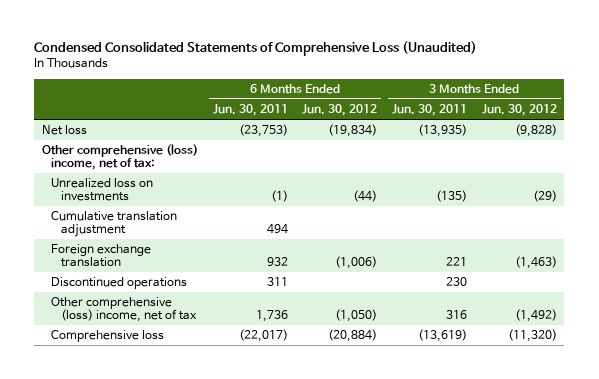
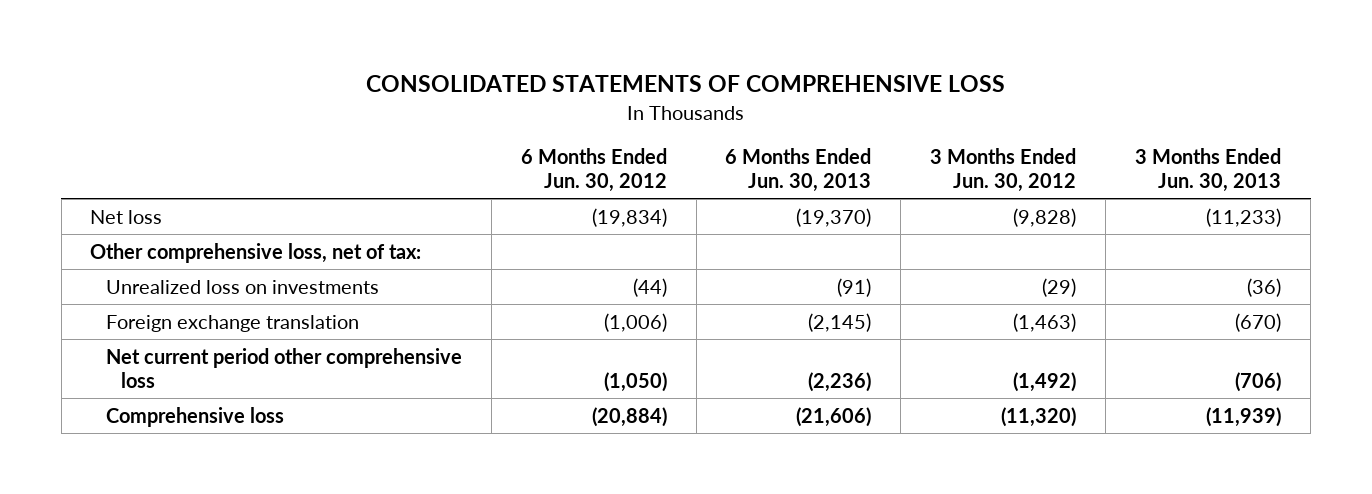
[34,40,478,56] Condensed Consolidated Statements of Comprehensive Loss (Unaudited) -> [365,75,1005,93] CONSOLIDATED STATEMENTS OF COMPREHENSIVE LOSS
[212,104,288,117] Jun. 30, 2011 -> none
[392,104,468,117] Jun. 30, 2011 -> none
none -> [725,148,872,193] 6 Months Ended Jun. 30, 2013
none -> [1135,148,1282,193] 3 Months Ended Jun. 30, 2013
[41,144,198,171] Other comprehensive (loss) income, net of tax: -> [90,242,422,263] Other comprehensive loss, net of tax:
[51,211,178,238] Cumulative translation adjustment -> none
[51,277,188,290] Discontinued operations -> none
[51,297,197,323] Other comprehensive (loss) income, net of tax -> [105,347,462,388] Net current period other comprehensive loss

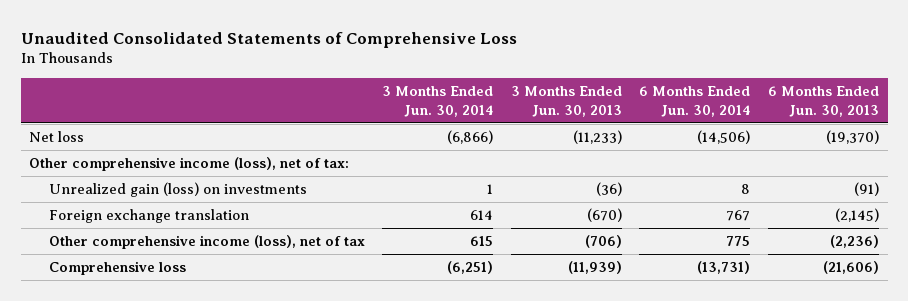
[365,75,1005,93] CONSOLIDATED STATEMENTS OF COMPREHENSIVE LOSS -> [20,31,517,48] Unaudited Consolidated Statements of Comprehensive Loss
[520,148,667,193] 6 Months Ended Jun. 30, 2012 -> none
[930,148,1077,193] 3 Months Ended Jun. 30, 2012 -> none
none -> [382,86,494,118] 3 Months Ended Jun. 30, 2014
none -> [639,86,751,118] 6 Months Ended Jun. 30, 2014
[90,242,422,263] Other comprehensive loss, net of tax: -> [29,156,350,171] Other comprehensive income (loss), net of tax:
[105,279,379,294] Unrealized loss on investments -> [48,181,307,197] Unrealized gain (loss) on investments
[105,347,462,388] Net current period other comprehensive loss -> [48,234,365,249] Other comprehensive income (loss), net of tax

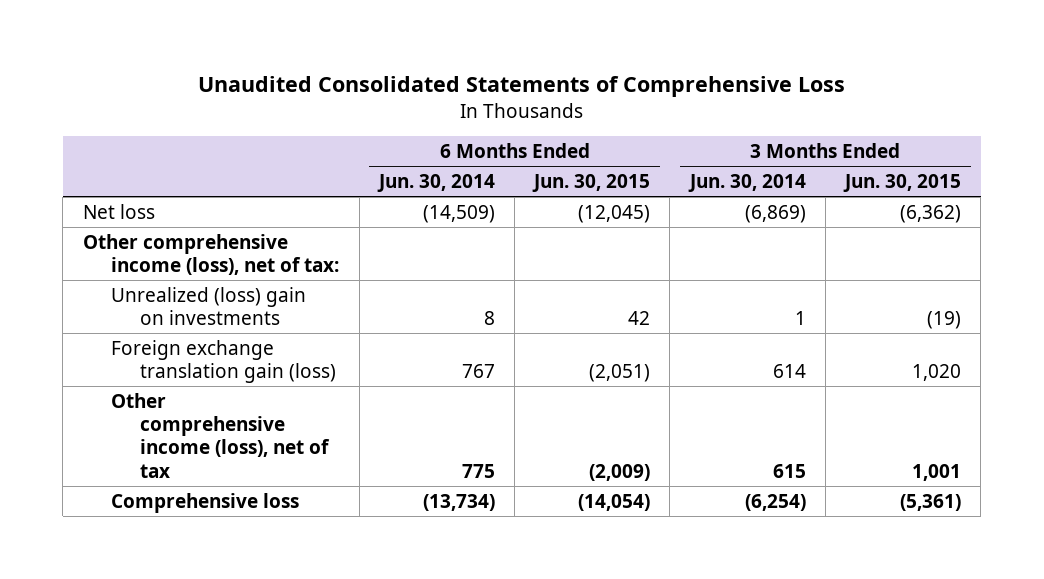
[510,86,622,118] 3 Months Ended Jun. 30, 2013 -> none
[767,86,879,118] 6 Months Ended Jun. 30, 2013 -> none
none -> [532,173,651,192] Jun. 30, 2015
none -> [843,173,962,192] Jun. 30, 2015
[447,129,494,144] (6,866) -> [744,204,806,223] (6,869)
[697,129,751,144] (14,506) -> [422,204,495,223] (14,509)
[48,181,307,197] Unrealized gain (loss) on investments -> [111,286,307,326] Unrealized (loss) gain on investments
[48,208,249,223] Foreign exchange translation -> [111,339,337,384] Foreign exchange translation gain (loss)
[447,260,494,274] (6,251) -> [744,493,806,511] (6,254)
[697,260,751,274] (13,731) -> [422,493,495,511] (13,734)

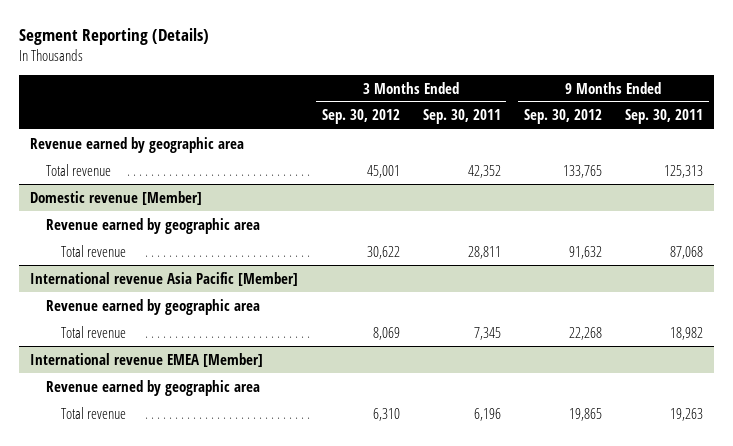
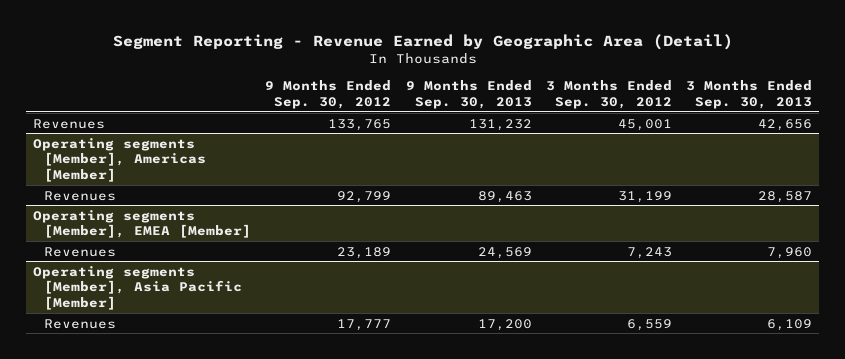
[18,28,209,46] Segment Reporting (Details) -> [112,33,733,50] Segment Reporting - Revenue Earned by Geographic Area (Detail)
[422,109,501,125] Sep. 30, 2011 -> none
[624,109,703,125] Sep. 30, 2011 -> none
none -> [405,80,532,110] 9 Months Ended Sep. 30, 2013
none -> [686,80,813,110] 3 Months Ended Sep. 30, 2013
[30,136,245,153] Revenue earned by geographic area -> none
[30,190,203,205] Domestic revenue [Member] -> none
[45,217,260,234] Revenue earned by geographic area -> none
[60,244,126,257] Total revenue -> none
[30,271,299,286] International revenue Asia Pacific [Member] -> none
[45,298,260,315] Revenue earned by geographic area -> none
[60,325,126,338] Total revenue -> none
[30,352,264,367] International revenue EMEA [Member] -> none
[45,379,260,396] Revenue earned by geographic area -> none
[60,406,126,419] Total revenue -> none
[45,163,111,176] Total revenue -> [33,118,106,129] Revenues
none -> [33,137,207,183] Operating segments [Member], Americas [Member]
none -> [44,190,117,201] Revenues
none -> [33,209,252,239] Operating segments [Member], EMEA [Member]
none -> [44,246,117,257] Revenues
none -> [33,265,243,311] Operating segments [Member], Asia Pacific [Member]
none -> [44,318,117,329] Revenues

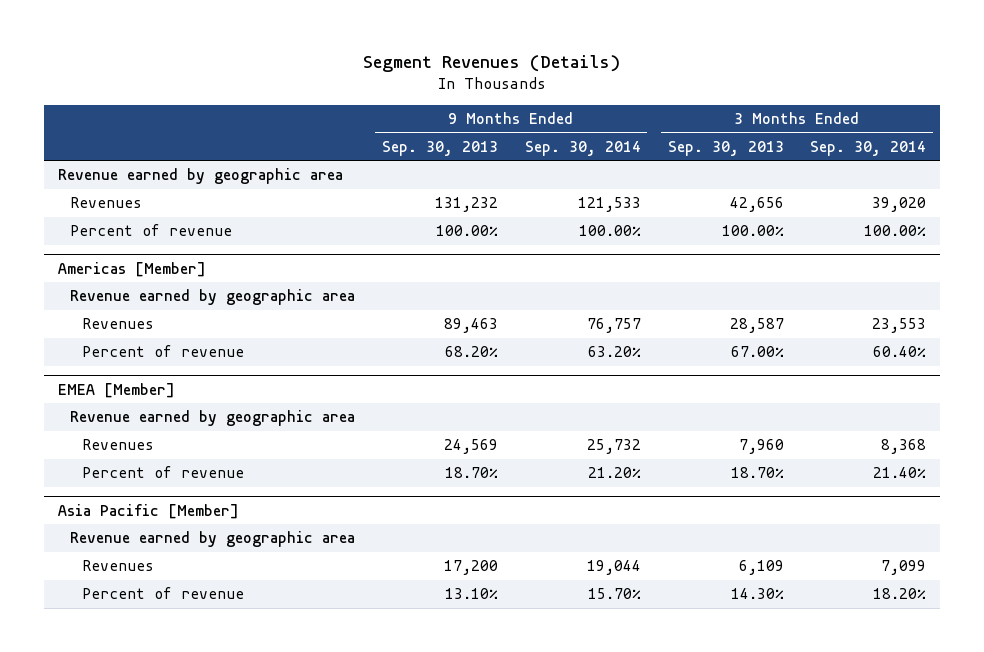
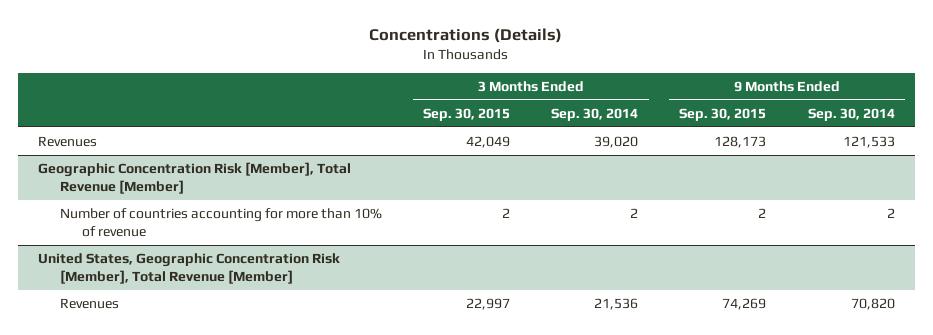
[363,55,621,73] Segment Revenues (Details) -> [369,27,563,43] Concentrations (Details)
[381,140,498,156] Sep. 30, 2013 -> none
[667,140,784,156] Sep. 30, 2013 -> none
none -> [423,107,511,121] Sep. 30, 2015
none -> [679,107,767,121] Sep. 30, 2015
[57,168,343,185] Revenue earned by geographic area -> none
[69,224,232,237] Percent of revenue -> none
[57,261,206,277] Americas [Member] -> none
[69,289,355,306] Revenue earned by geographic area -> none
[82,345,245,358] Percent of revenue -> none
[57,382,175,398] EMEA [Member] -> none
[69,410,355,427] Revenue earned by geographic area -> none
[82,439,155,451] Revenues -> none
[82,466,245,479] Percent of revenue -> none
[57,503,239,519] Asia Pacific [Member] -> none
[69,531,355,548] Revenue earned by geographic area -> none
[82,560,155,572] Revenues -> none
[82,587,245,600] Percent of revenue -> none
none -> [38,162,352,194] Geographic Concentration Risk [Member], Total Revenue [Member]
none -> [60,208,383,237] Number of countries accounting for more than 10% of revenue
none -> [38,253,341,284] United States, Geographic Concentration Risk [Member], Total Revenue [Member]
[586,318,641,334] 76,757 -> [850,298,895,311] 70,820
[872,318,927,334] 23,553 -> [594,298,639,311] 21,536

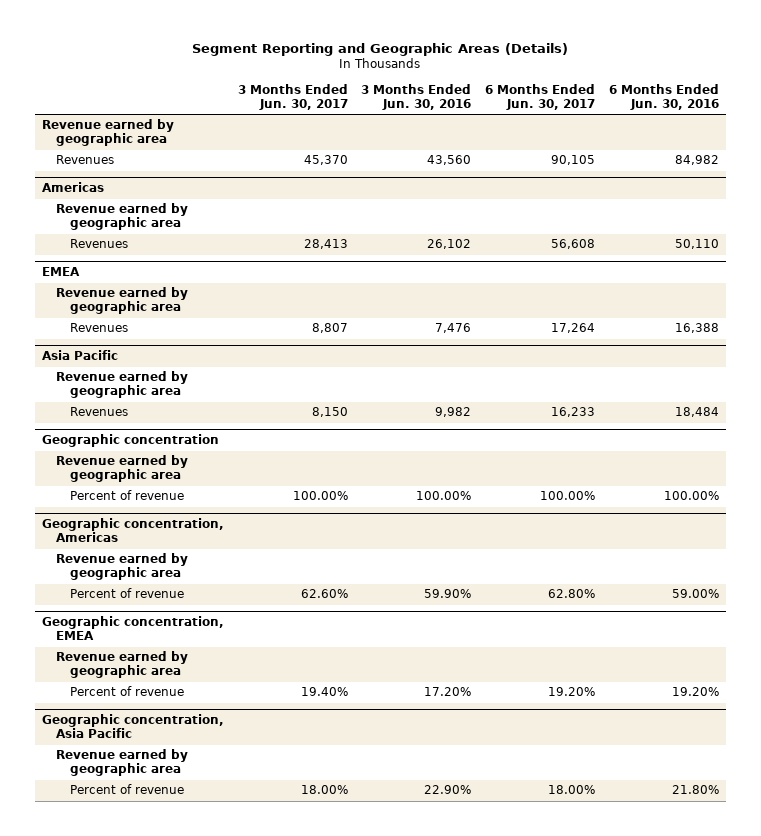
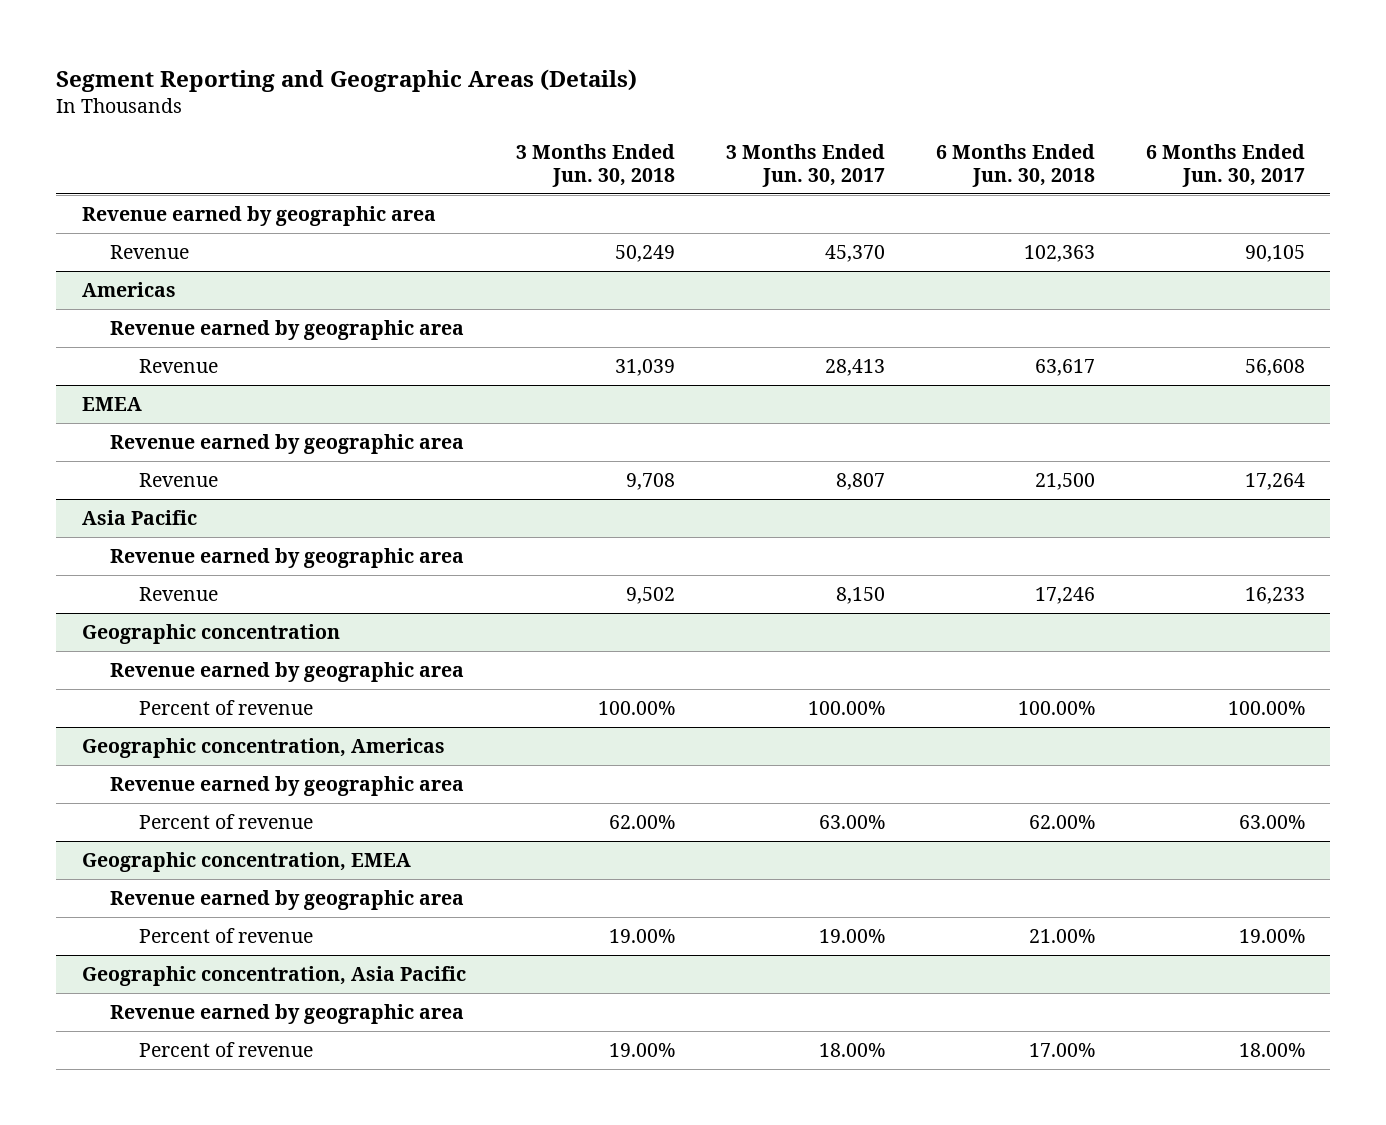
[361,84,472,111] 3 Months Ended Jun. 30, 2016 -> none
[608,84,719,111] 6 Months Ended Jun. 30, 2016 -> none
none -> [516,144,676,188] 3 Months Ended Jun. 30, 2018
none -> [935,144,1095,188] 6 Months Ended Jun. 30, 2018
[55,155,114,165] Revenues -> [110,244,190,259] Revenue
[69,239,128,249] Revenues -> [138,358,218,373] Revenue
[69,323,128,333] Revenues -> [138,472,218,487] Revenue
[69,407,128,417] Revenues -> [138,586,218,601] Revenue
[300,589,348,599] 62.60% -> [819,814,886,829] 63.00%
[548,589,596,599] 62.80% -> [1238,814,1305,829] 63.00%
[300,687,348,697] 19.40% -> [819,928,886,943] 19.00%
[548,687,596,697] 19.20% -> [1238,928,1305,943] 19.00%

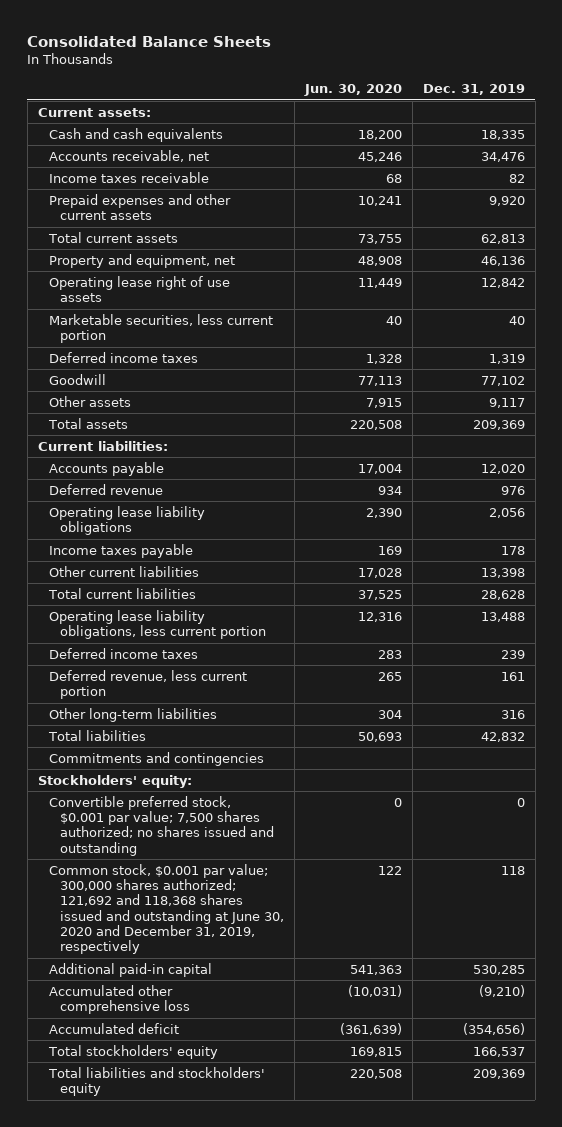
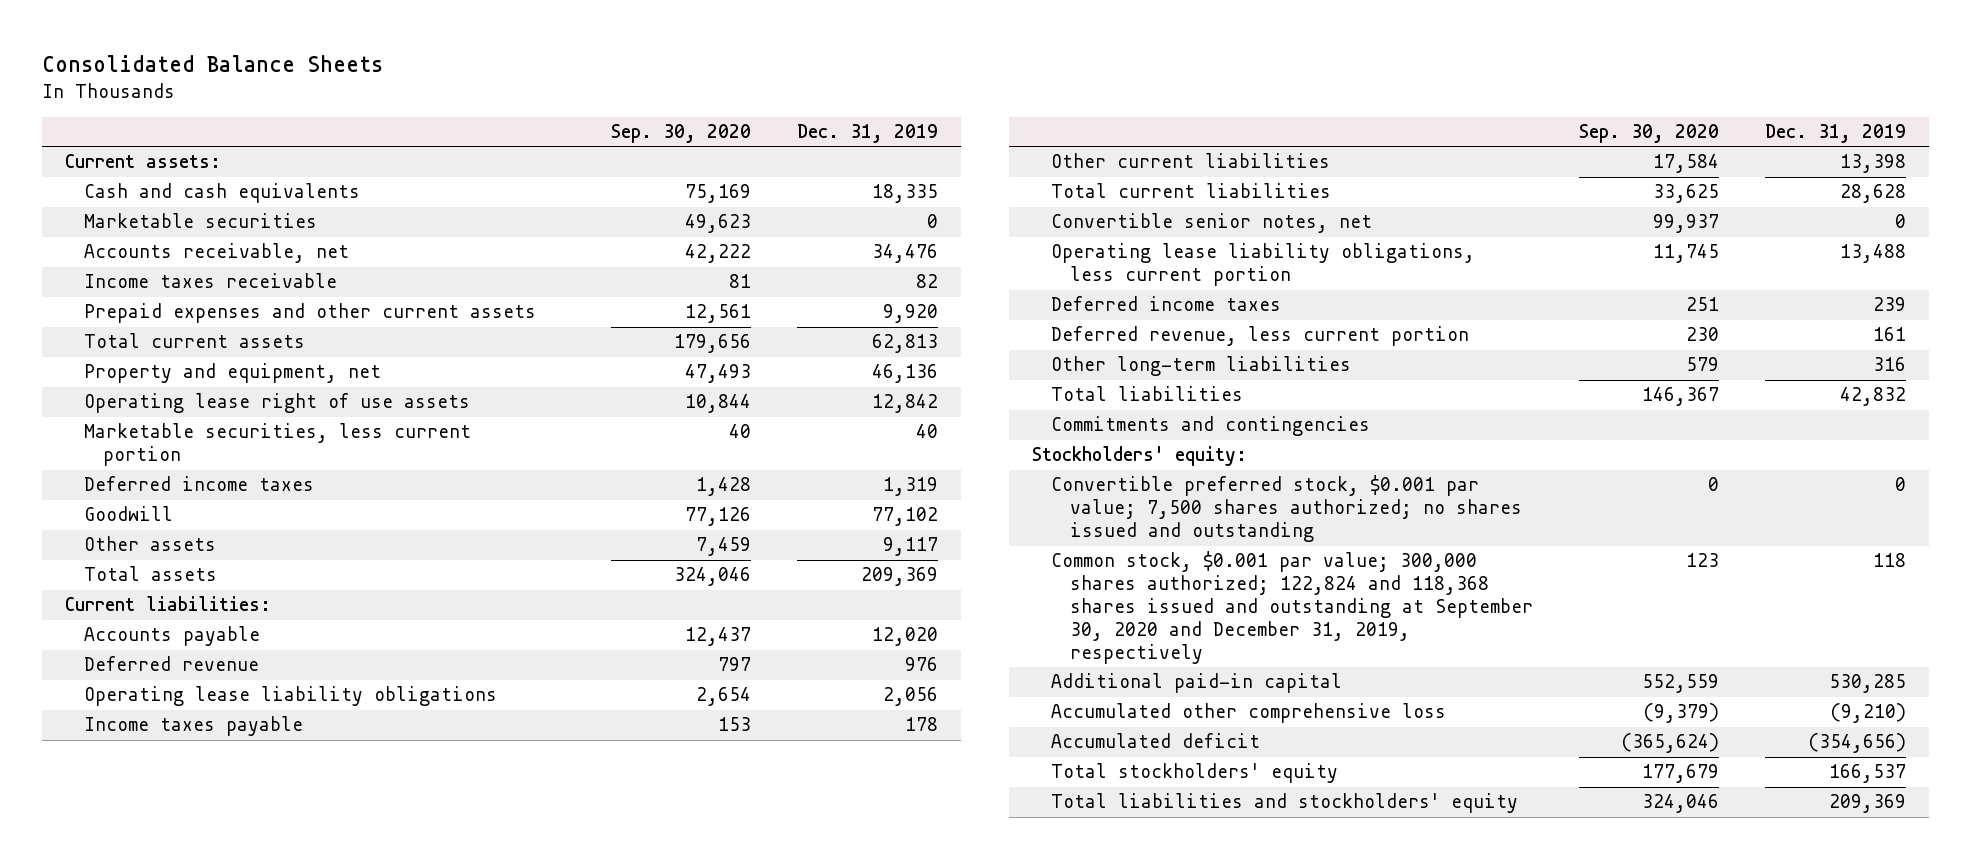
[303,84,402,97] Jun. 30, 2020 -> none
none -> [611,124,752,144] Sep. 30, 2020
none -> [83,213,317,229] Marketable securities
none -> [1051,213,1373,234] Convertible senior notes, net
[48,863,284,955] Common stock, $0.001 par value; 300,000 shares authorized; 121,692 and 118,368 shares issued and outstanding at June 30, 2020 and December 31, 2019, respectively -> [1051,551,1534,665] Common stock, $0.001 par value; 300,000 shares authorized; 122,824 and 118,368 shares issued and outstanding at September 30, 2020 and December 31, 2019, respectively

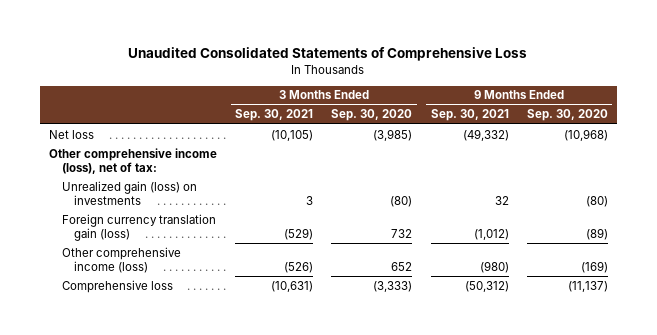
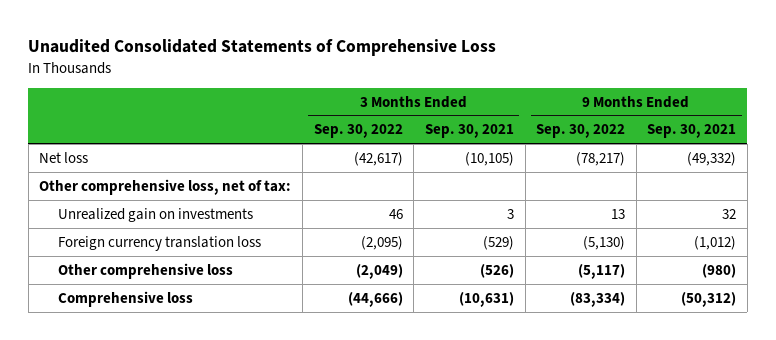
[331,109,413,122] Sep. 30, 2020 -> none
[526,109,608,122] Sep. 30, 2020 -> none
none -> [313,124,403,139] Sep. 30, 2022
none -> [536,124,626,139] Sep. 30, 2022
[49,147,218,174] Other comprehensive income (loss), net of tax: -> [39,178,292,195] Other comprehensive loss, net of tax:
[61,180,197,205] Unrealized gain (loss) on investments -> [58,207,254,222] Unrealized gain on investments
[61,213,216,241] Foreign currency translation gain (loss) -> [58,235,262,251] Foreign currency translation loss
[61,246,181,273] Other comprehensive income (loss) -> [58,262,234,279] Other comprehensive loss

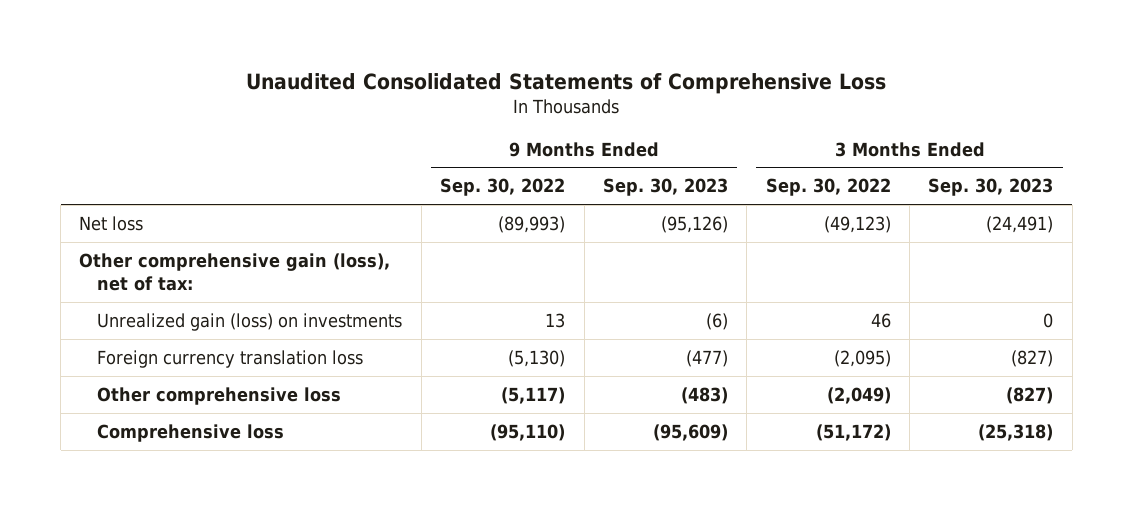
[424,124,514,139] Sep. 30, 2021 -> none
[647,124,737,139] Sep. 30, 2021 -> none
none -> [602,178,728,197] Sep. 30, 2023
none -> [928,178,1054,197] Sep. 30, 2023
[353,151,403,166] (42,617) -> [823,215,891,233] (49,123)
[576,151,626,166] (78,217) -> [498,215,566,233] (89,993)
[39,178,292,195] Other comprehensive loss, net of tax: -> [79,252,391,291] Other comprehensive gain (loss), net of tax:
[58,207,254,222] Unrealized gain on investments -> [97,312,403,331] Unrealized gain (loss) on investments
[347,291,403,307] (44,666) -> [815,423,891,441] (51,172)
[570,291,626,307] (83,334) -> [490,423,566,441] (95,110)

